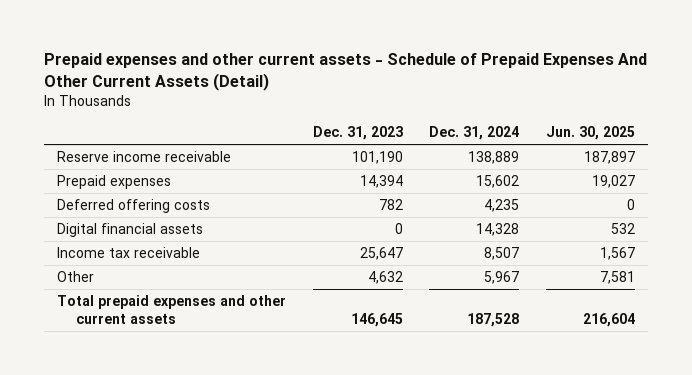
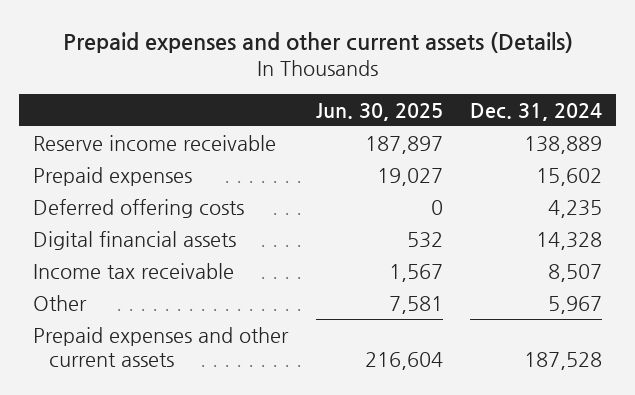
[43,53,647,92] Prepaid expenses and other current assets - Schedule of Prepaid Expenses And Other Current Assets (Detail) -> [62,31,573,53] Prepaid expenses and other current assets (Details)
[312,126,403,141] Dec. 31, 2023 -> none
[56,295,286,324] Total prepaid expenses and other current assets -> [32,326,289,368] Prepaid expenses and other current assets

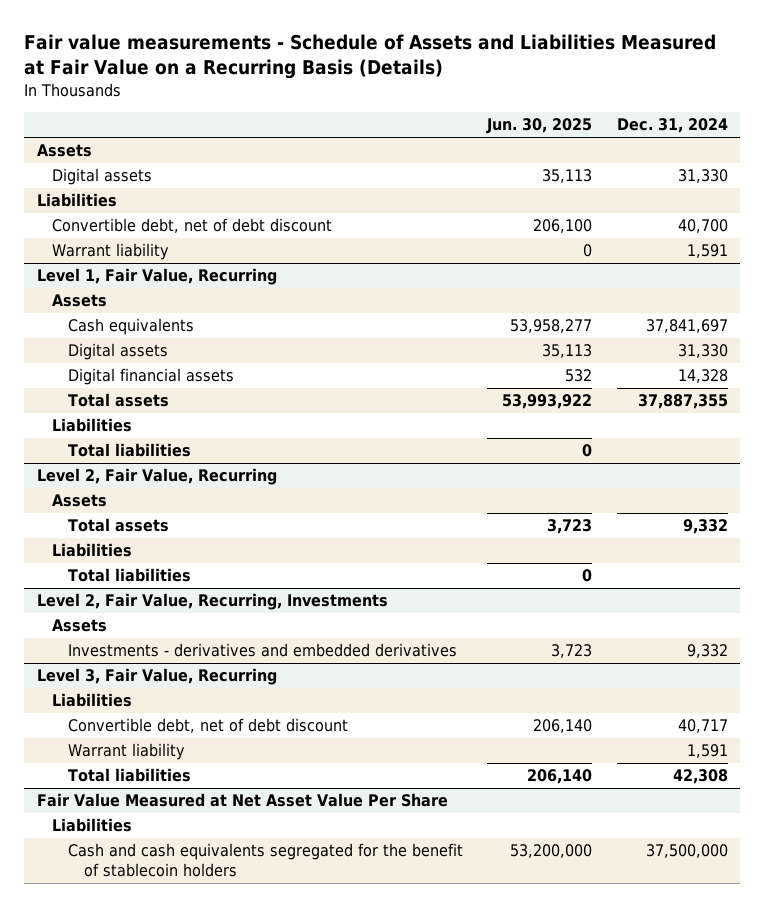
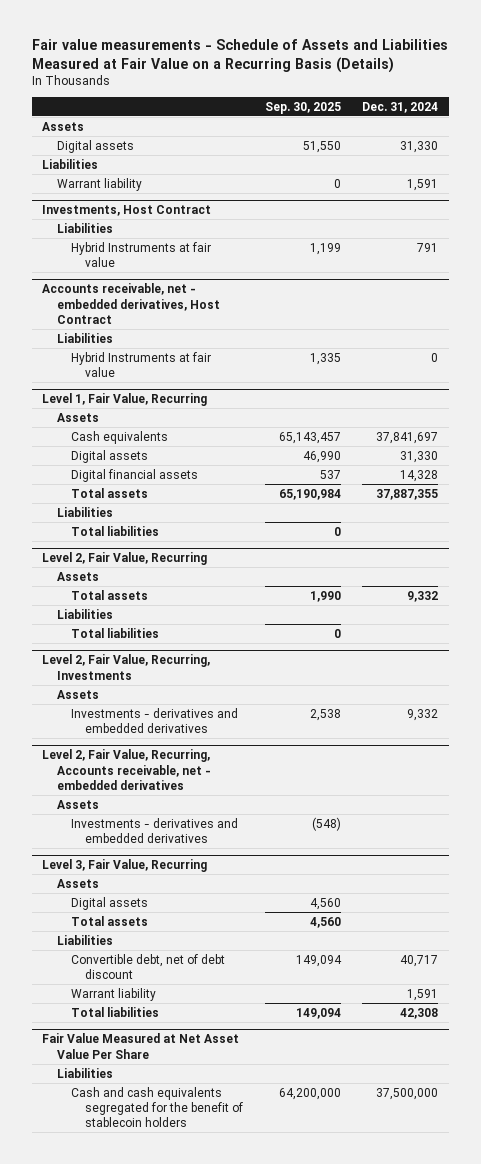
[486,118,593,135] Jun. 30, 2025 -> none
none -> [264,101,341,114] Sep. 30, 2025
[52,218,333,234] Convertible debt, net of debt discount -> none
none -> [42,205,212,217] Investments, Host Contract
none -> [56,222,113,233] Liabilities
none -> [71,241,212,267] Hybrid Instruments at fair value
none -> [42,283,220,324] Accounts receivable, net - embedded derivatives, Host Contract
none -> [56,332,113,343] Liabilities
none -> [71,351,212,377] Hybrid Instruments at fair value
none -> [42,749,211,790] Level 2, Fair Value, Recurring, Accounts receivable, net - embedded derivatives
none -> [56,799,99,809] Assets
none -> [71,817,239,843] Investments - derivatives and embedded derivatives
none -> [56,878,99,888] Assets
none -> [71,896,149,910] Digital assets
none -> [71,915,149,926] Total assets

